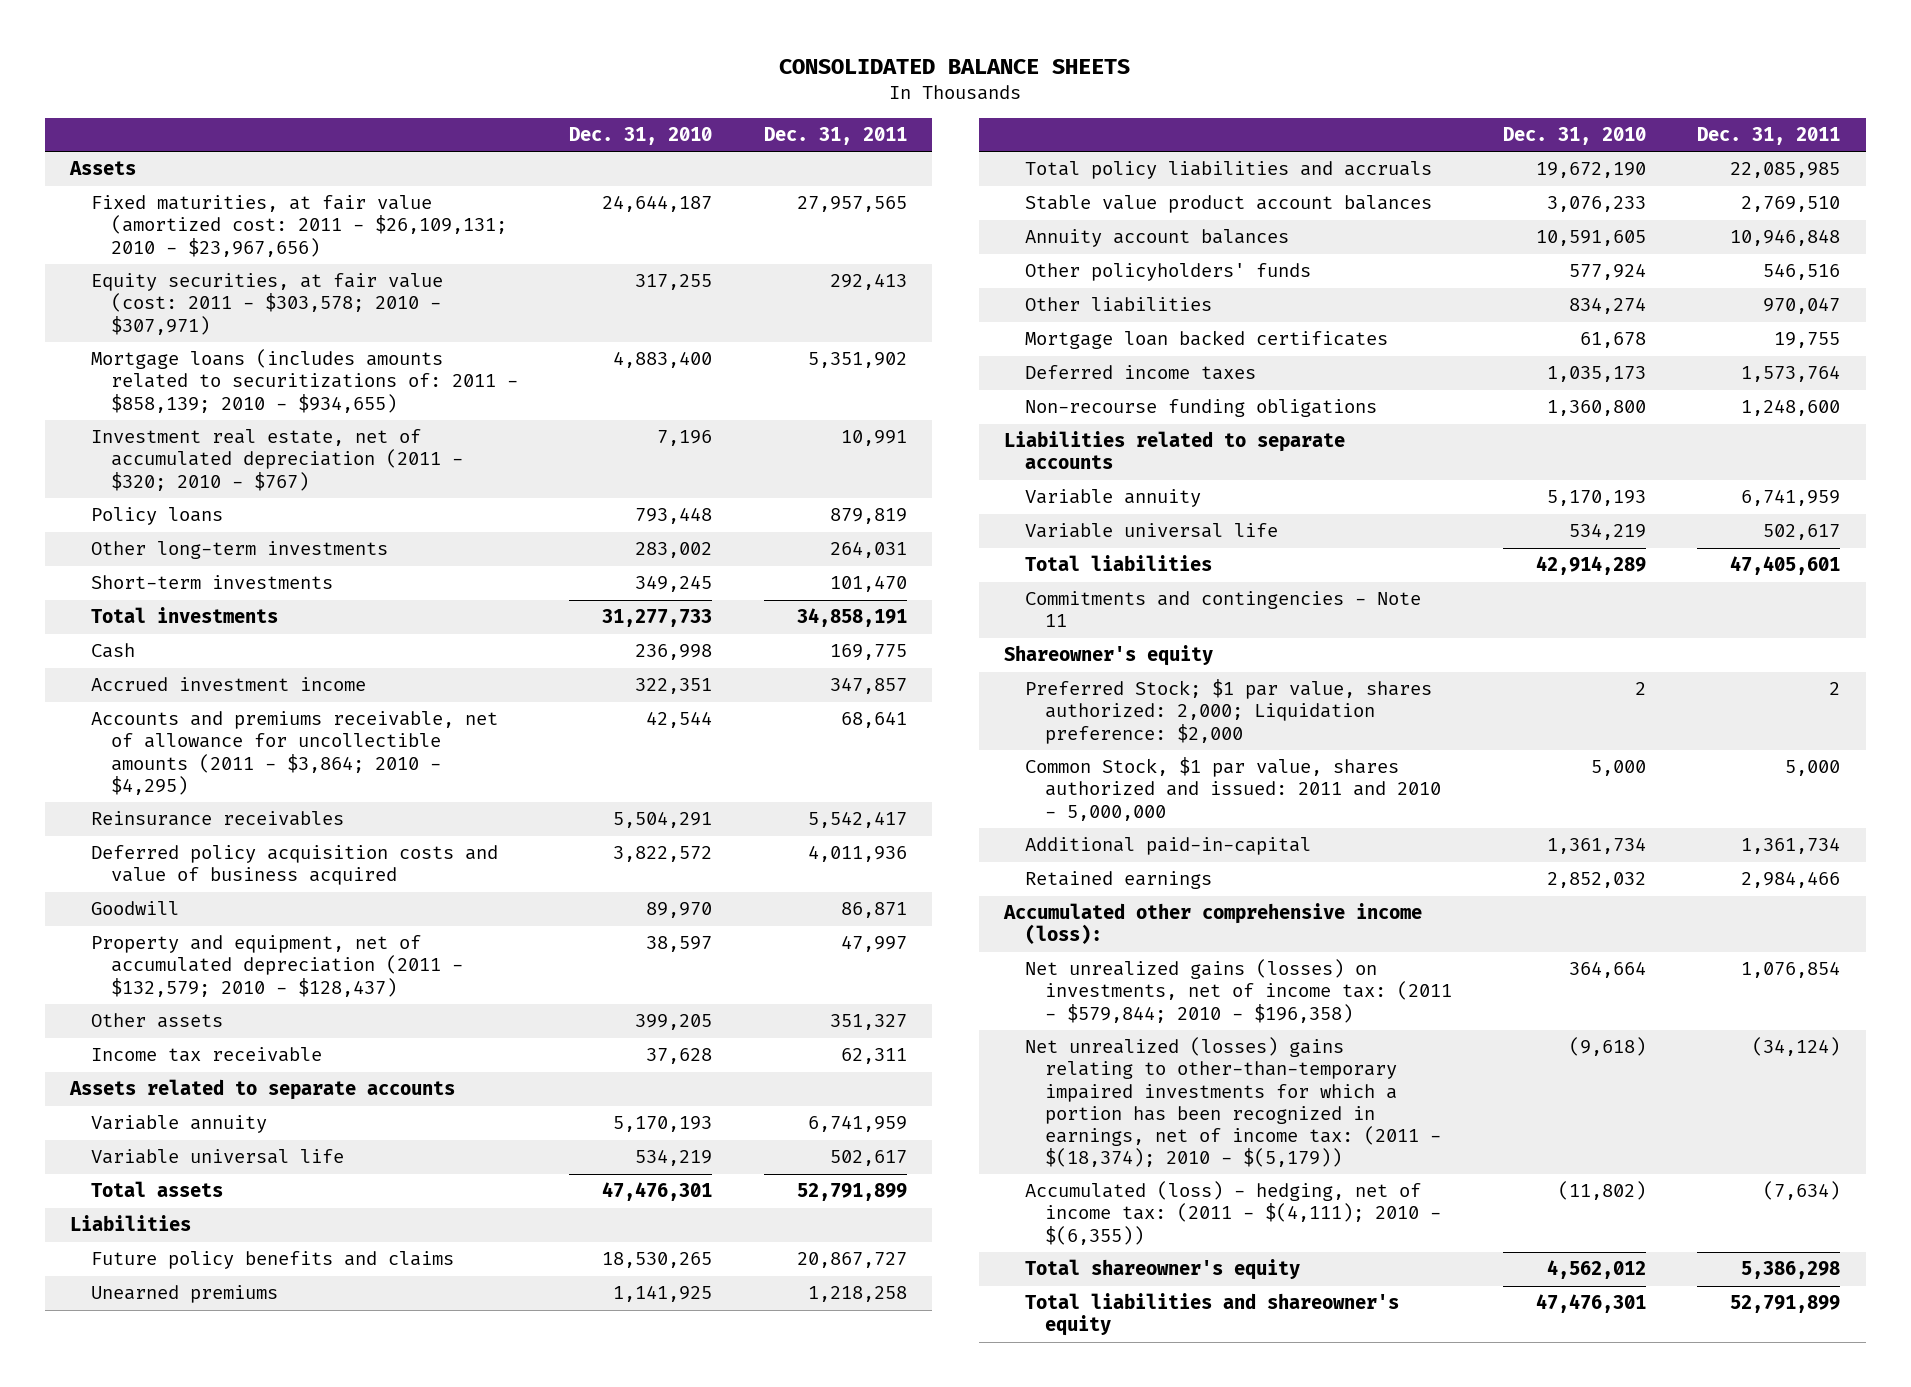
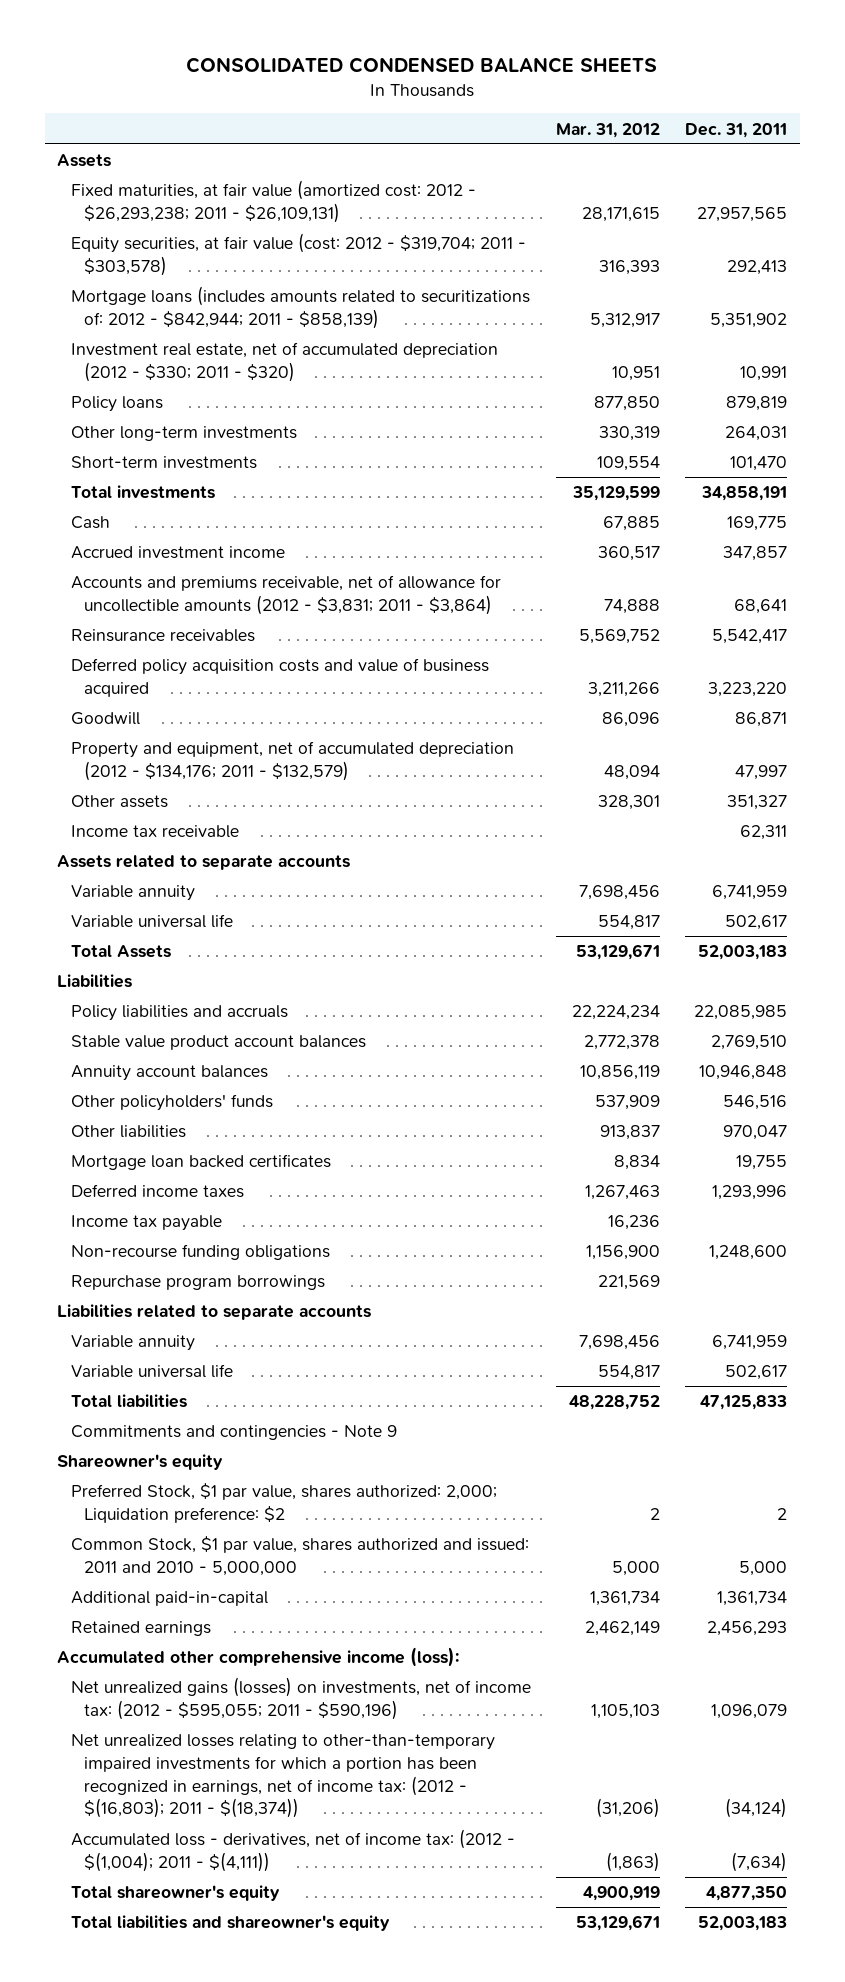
[779,58,1131,74] CONSOLIDATED BALANCE SHEETS -> [186,57,658,74] CONSOLIDATED CONDENSED BALANCE SHEETS
[569,126,713,145] Dec. 31, 2010 -> none
none -> [555,122,660,138] Mar. 31, 2012
[90,195,508,257] Fixed maturities, at fair value (amortized cost: 2011 - $26,109,131; 2010 - $23,967,656) -> [70,180,476,223] Fixed maturities, at fair value (amortized cost: 2012 - $26,293,238; 2011 - $26,109,131)
[90,273,443,335] Equity securities, at fair value (cost: 2011 - $303,578; 2010 - $307,971) -> [70,233,526,276] Equity securities, at fair value (cost: 2012 - $319,704; 2011 - $303,578)
[90,349,519,413] Mortgage loans (includes amounts related to securitizations of: 2011 - $858,139; 2010 - $934,655) -> [70,286,530,329] Mortgage loans (includes amounts related to securitizations of: 2012 - $842,944; 2011 - $858,139)
[90,429,464,491] Investment real estate, net of accumulated depreciation (2011 - $320; 2010 - $767) -> [70,342,498,382] Investment real estate, net of accumulated depreciation (2012 - $330; 2011 - $320)
[90,711,498,795] Accounts and premiums receivable, net of allowance for uncollectible amounts (2011 - $3,864; 2010 - $4,295) -> [70,575,501,615] Accounts and premiums receivable, net of allowance for uncollectible amounts (2012 - $3,831; 2011 - $3,864)
[807,845,907,863] 4,011,936 -> [708,681,788,697] 3,223,220
[90,935,464,997] Property and equipment, net of accumulated depreciation (2011 - $132,579; 2010 - $128,437) -> [70,741,514,781] Property and equipment, net of accumulated depreciation (2012 - $134,176; 2011 - $132,579)
[90,1181,223,1198] Total assets -> [70,945,171,959] Total Assets
[796,1183,907,1202] 52,791,899 -> [698,945,788,961] 52,003,183
[90,1251,454,1270] Future policy benefits and claims -> none
[90,1285,278,1304] Unearned premiums -> none
[1024,161,1432,180] Total policy liabilities and accruals -> [70,1005,288,1022] Policy liabilities and accruals
[1741,365,1841,383] 1,573,764 -> [712,1185,788,1201] 1,293,996
none -> [70,1215,222,1232] Income tax payable
none -> [70,1275,325,1291] Repurchase program borrowings
[1730,556,1841,576] 47,405,601 -> [700,1395,788,1411] 47,125,833
[1024,591,1421,628] Commitments and contingencies - Note 11 -> [70,1425,397,1441] Commitments and contingencies - Note 9
[1024,679,1432,744] Preferred Stock; $1 par value, shares authorized: 2,000; Liquidation preference: $2,000 -> [70,1483,497,1523] Preferred Stock, $1 par value, shares authorized: 2,000; Liquidation preference: $2
[1741,871,1841,889] 2,984,466 -> [707,1621,788,1637] 2,456,293
[1024,959,1452,1023] Net unrealized gains (losses) on investments, net of income tax: (2011 - $579,844; 2010 - $196,358) -> [70,1677,531,1720] Net unrealized gains (losses) on investments, net of income tax: (2012 - $595,055; 2011 - $590,196)
[1741,961,1841,979] 1,076,854 -> [711,1703,788,1719] 1,096,079
[1024,1037,1441,1168] Net unrealized (losses) gains relating to other-than-temporary impaired investments for which a portion has been recognized in earnings, net of income tax: (2011 - $(18,374); 2010 - $(5,179)) -> [70,1734,495,1819] Net unrealized losses relating to other-than-temporary impaired investments for which a portion has been recognized in earnings, net of income tax: (2012 - $(16,803); 2011 - $(18,374))
[1024,1181,1441,1245] Accumulated (loss) - hedging, net of income tax: (2011 - $(4,111); 2010 - $(6,355)) -> [70,1829,515,1872] Accumulated loss - derivatives, net of income tax: (2012 - $(1,004); 2011 - $(4,111))
[1741,1261,1841,1280] 5,386,298 -> [706,1886,788,1902] 4,877,350
[1730,1295,1841,1314] 52,791,899 -> [698,1916,788,1932] 52,003,183

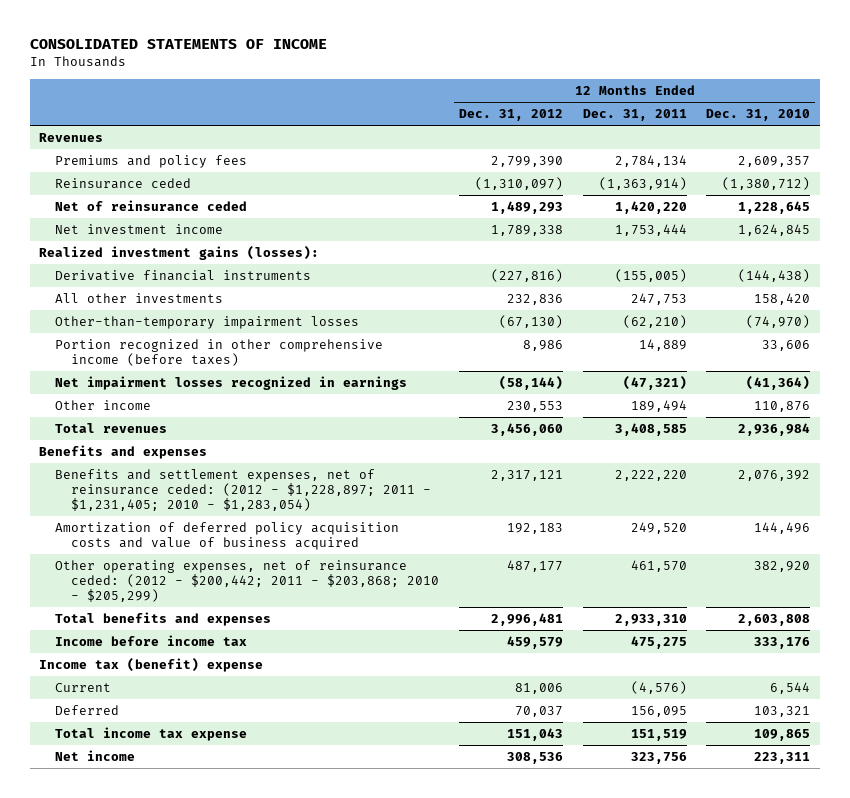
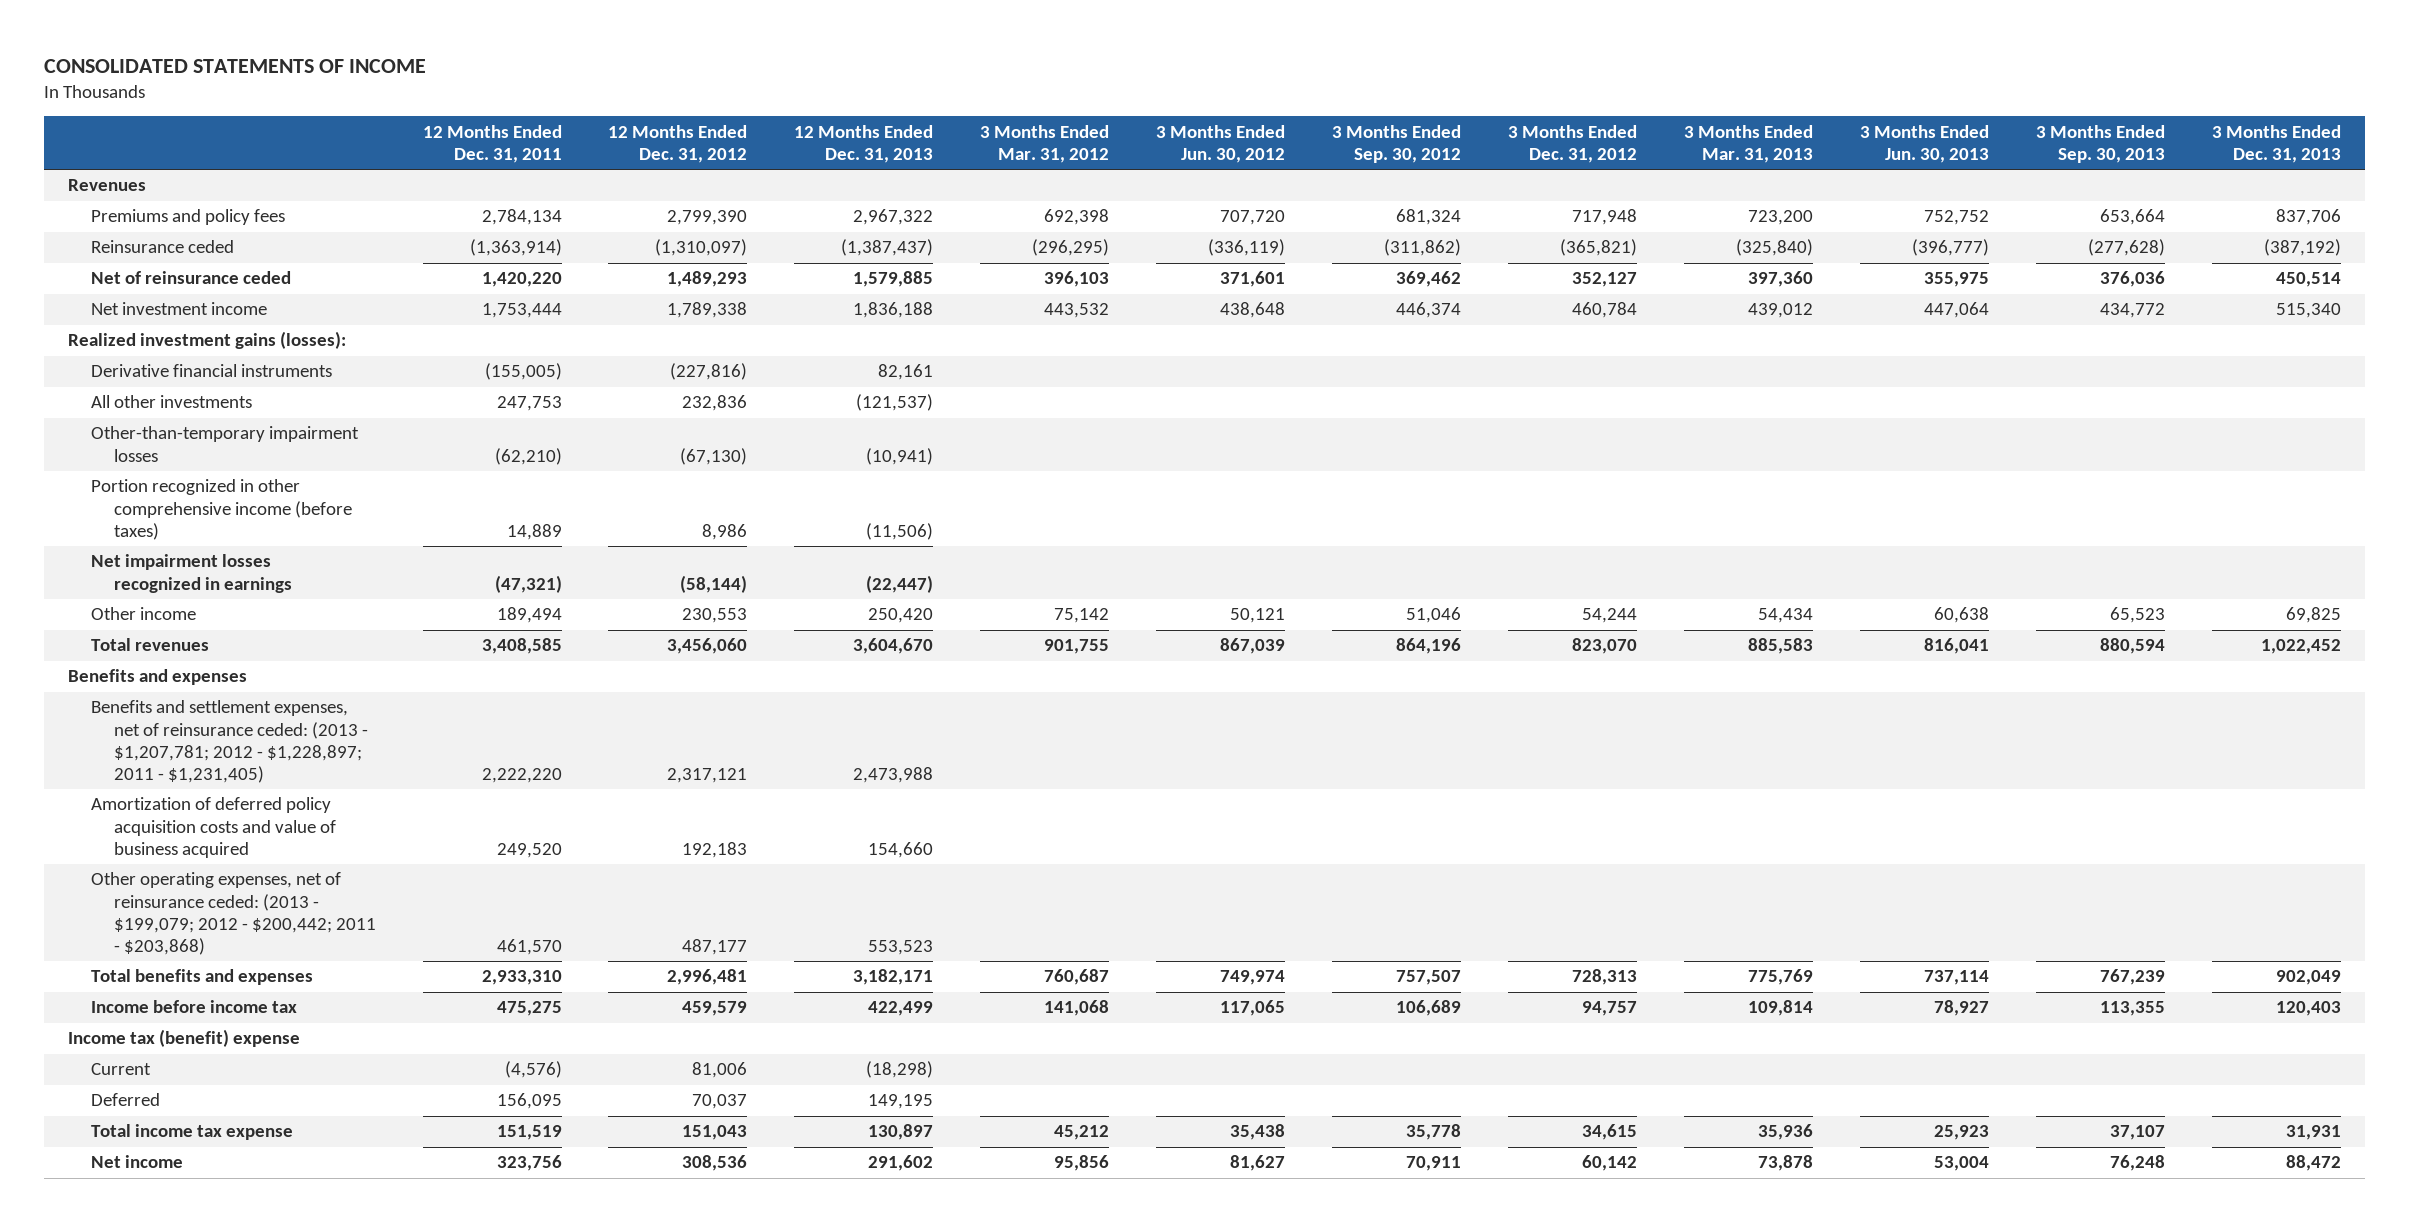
[706,109,811,122] Dec. 31, 2010 -> none
none -> [794,124,934,164] 12 Months Ended Dec. 31, 2013
none -> [980,124,1110,164] 3 Months Ended Mar. 31, 2012
none -> [1156,124,1286,164] 3 Months Ended Jun. 30, 2012
none -> [1332,124,1462,164] 3 Months Ended Sep. 30, 2012
none -> [1508,124,1638,164] 3 Months Ended Dec. 31, 2012
none -> [1684,124,1814,164] 3 Months Ended Mar. 31, 2013
none -> [1860,124,1990,164] 3 Months Ended Jun. 30, 2013
none -> [2036,124,2166,164] 3 Months Ended Sep. 30, 2013
none -> [2212,124,2342,164] 3 Months Ended Dec. 31, 2013
[55,468,432,511] Benefits and settlement expenses, net of reinsurance ceded: (2012 - $1,228,897; 2011 - $1,231,405; 2010 - $1,283,054) -> [90,700,368,784] Benefits and settlement expenses, net of reinsurance ceded: (2013 - $1,207,781; 2012 - $1,228,897; 2011 - $1,231,405)
[55,559,440,602] Other operating expenses, net of reinsurance ceded: (2012 - $200,442; 2011 - $203,868; 2010 - $205,299) -> [90,872,376,956] Other operating expenses, net of reinsurance ceded: (2013 - $199,079; 2012 - $200,442; 2011 - $203,868)

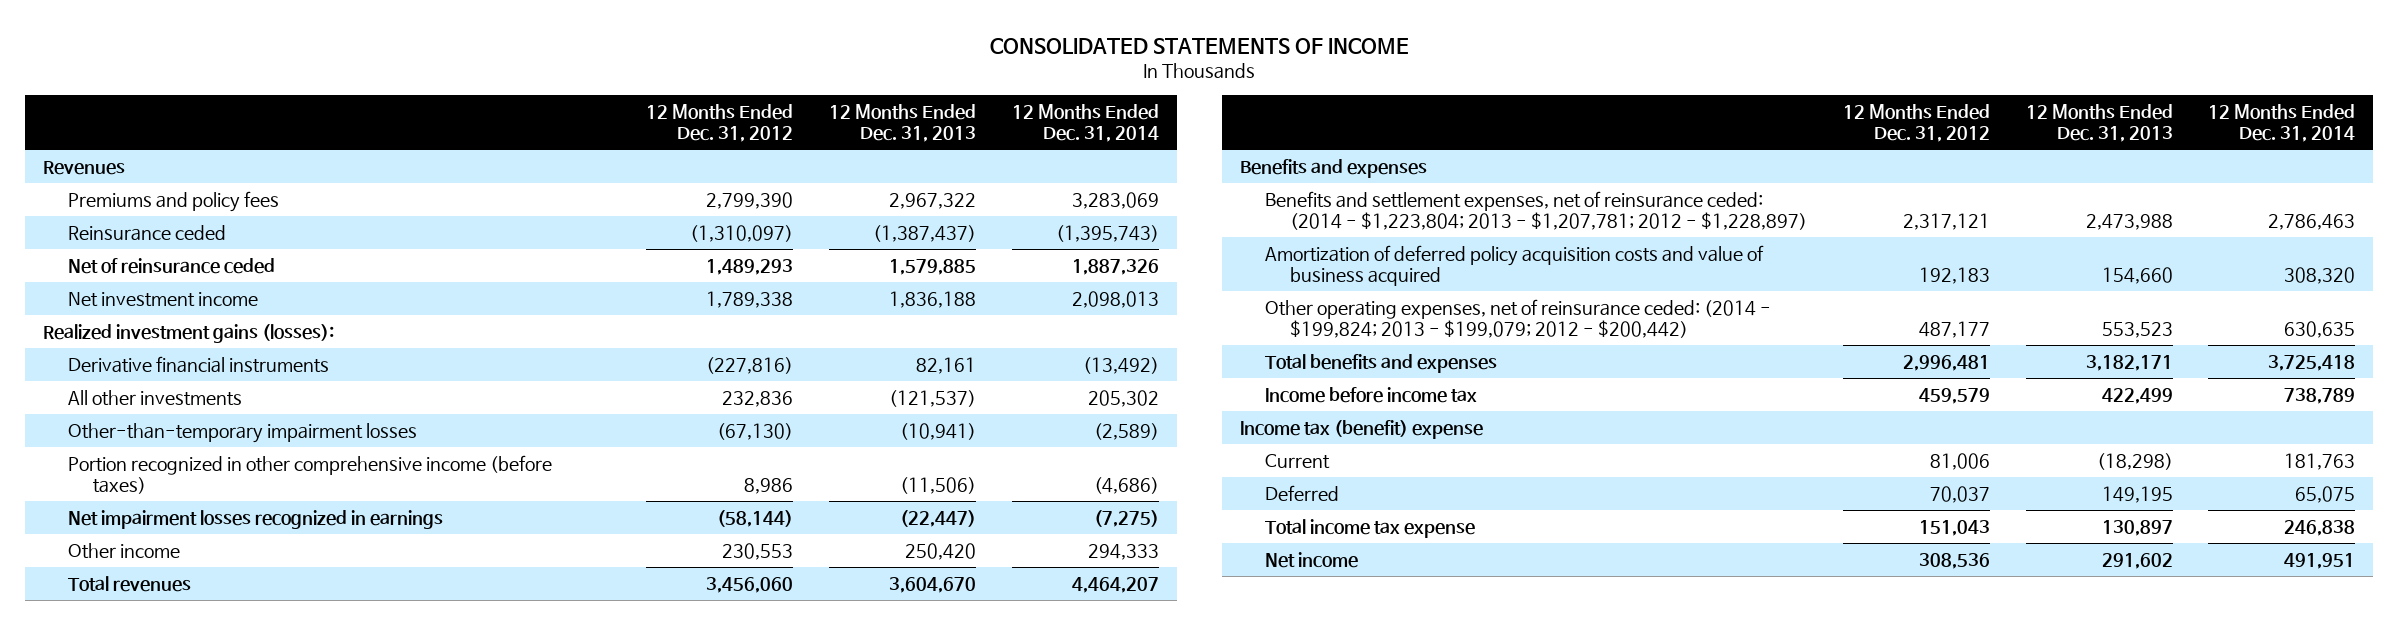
[422,124,562,164] 12 Months Ended Dec. 31, 2011 -> none
[980,124,1110,164] 3 Months Ended Mar. 31, 2012 -> none
[1156,124,1286,164] 3 Months Ended Jun. 30, 2012 -> none
[1332,124,1462,164] 3 Months Ended Sep. 30, 2012 -> none
[1508,124,1638,164] 3 Months Ended Dec. 31, 2012 -> none
[1684,124,1814,164] 3 Months Ended Mar. 31, 2013 -> none
[1860,124,1990,164] 3 Months Ended Jun. 30, 2013 -> none
[2036,124,2166,164] 3 Months Ended Sep. 30, 2013 -> none
[2212,124,2342,164] 3 Months Ended Dec. 31, 2013 -> none
none -> [1011,103,1159,143] 12 Months Ended Dec. 31, 2014
[90,700,368,784] Benefits and settlement expenses, net of reinsurance ceded: (2013 - $1,207,781; 2012 - $1,228,897; 2011 - $1,231,405) -> [1264,190,1807,231] Benefits and settlement expenses, net of reinsurance ceded: (2014 - $1,223,804; 2013 - $1,207,781; 2012 - $1,228,897)
[90,872,376,956] Other operating expenses, net of reinsurance ceded: (2013 - $199,079; 2012 - $200,442; 2011 - $203,868) -> [1264,298,1771,339] Other operating expenses, net of reinsurance ceded: (2014 - $199,824; 2013 - $199,079; 2012 - $200,442)

